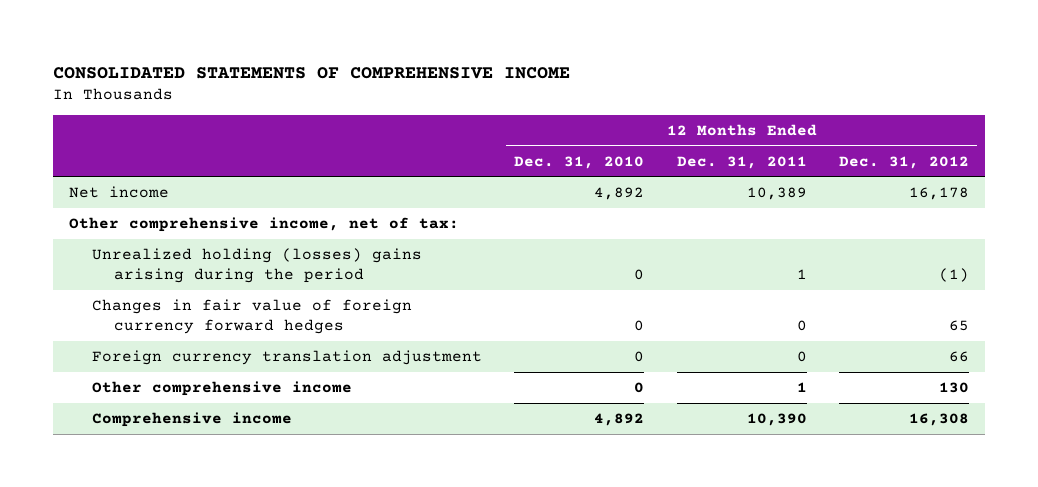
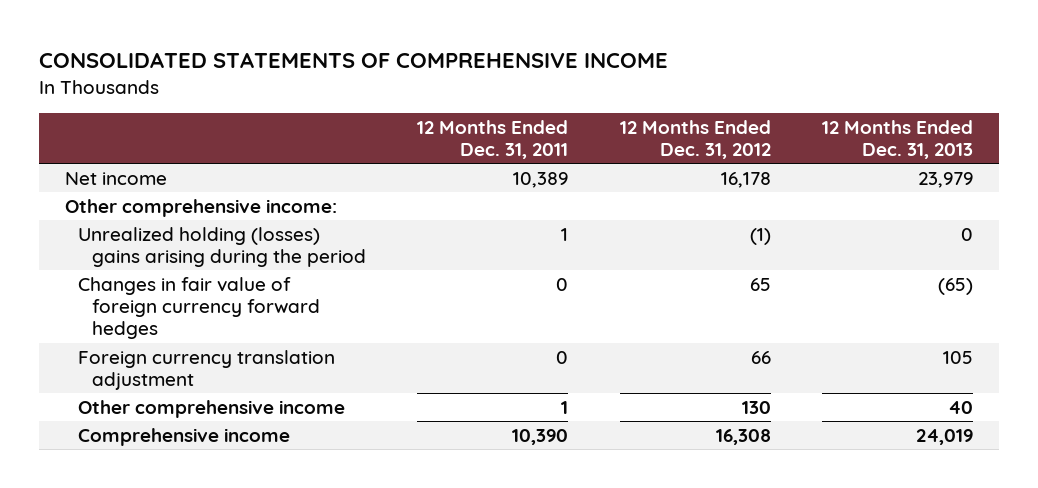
[514,155,645,169] Dec. 31, 2010 -> none
none -> [822,119,974,160] 12 Months Ended Dec. 31, 2013
[69,216,460,232] Other comprehensive income, net of tax: -> [64,198,337,217] Other comprehensive income:

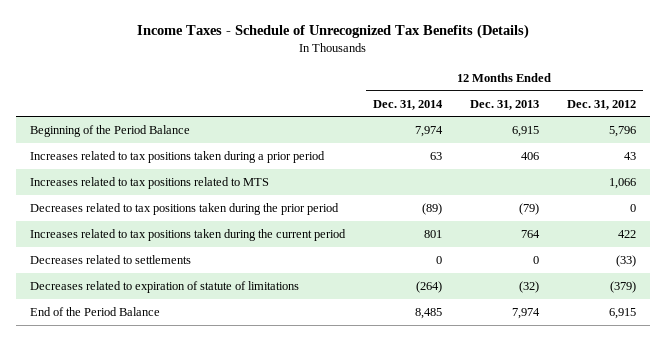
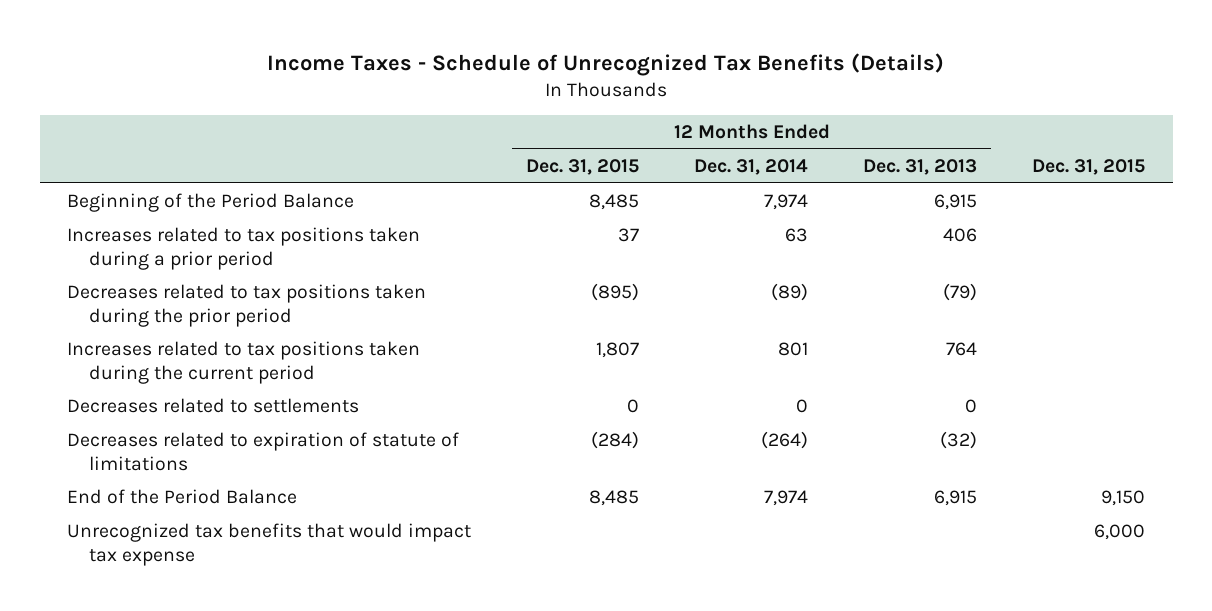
[566,99,636,110] Dec. 31, 2012 -> none
none -> [526,158,640,175] Dec. 31, 2015
none -> [1032,158,1146,175] Dec. 31, 2015
[29,176,269,189] Increases related to tax positions related to MTS -> none
[414,307,442,319] 8,485 -> [764,489,809,506] 7,974
[511,307,540,319] 7,974 -> [934,489,978,506] 6,915
none -> [67,522,472,566] Unrecognized tax benefits that would impact tax expense

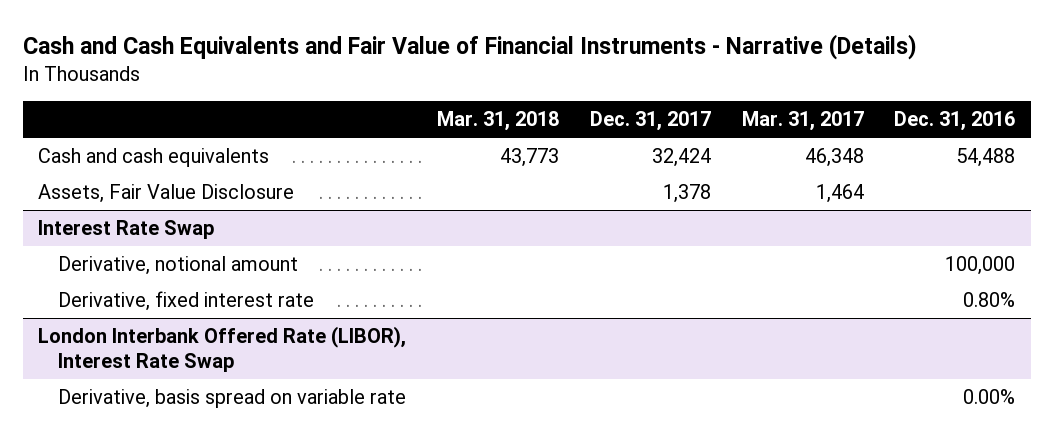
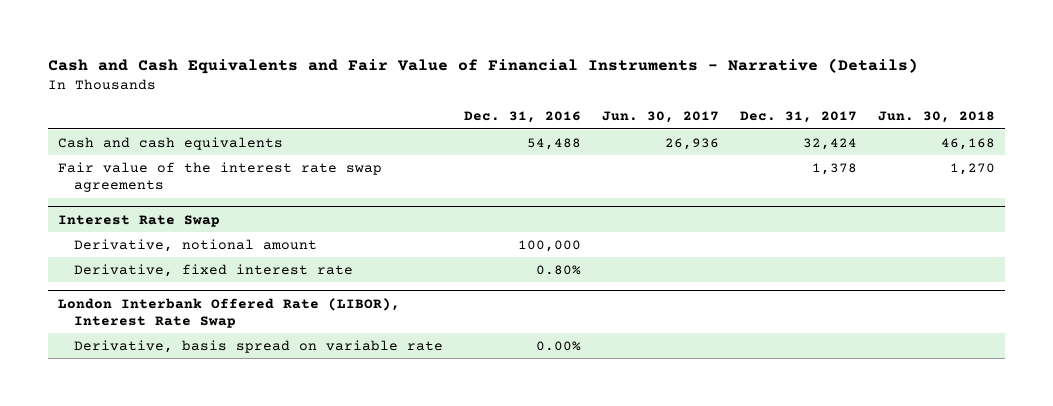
[437,111,560,132] Mar. 31, 2018 -> none
[741,111,864,132] Mar. 31, 2017 -> none
none -> [601,111,719,124] Jun. 30, 2017
none -> [877,111,995,124] Jun. 30, 2018
[38,184,295,204] Assets, Fair Value Disclosure -> [58,161,383,193] Fair value of the interest rate swap agreements

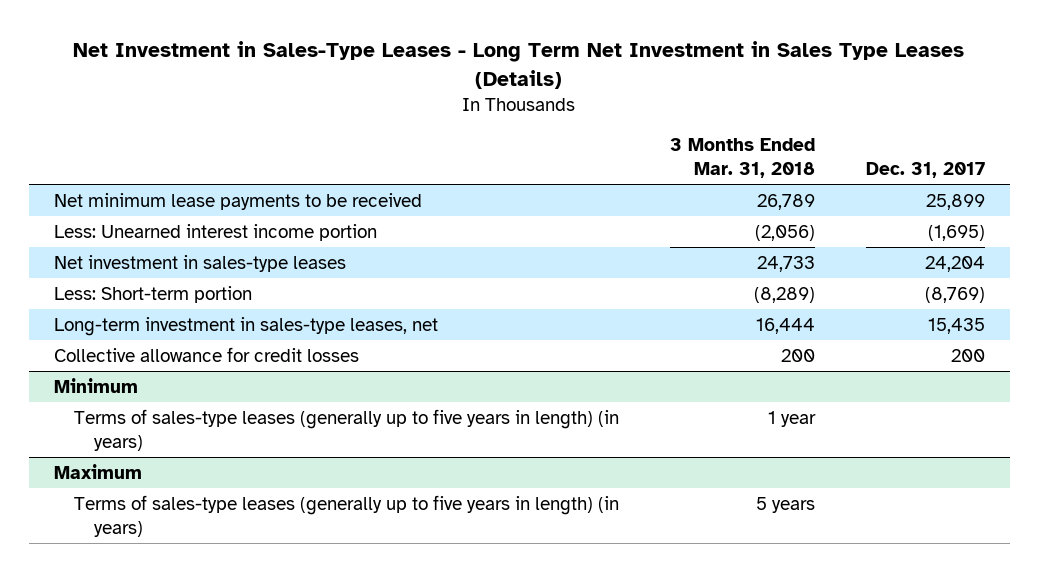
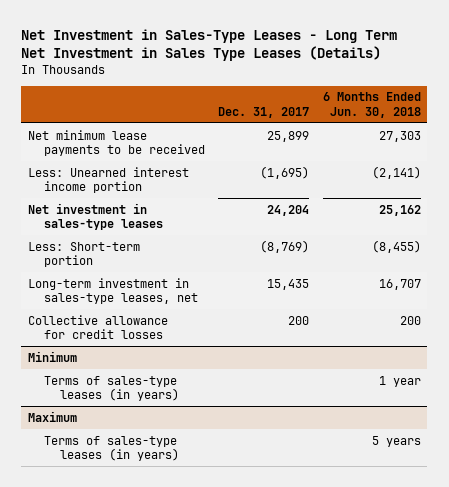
[669,138,815,178] 3 Months Ended Mar. 31, 2018 -> none
none -> [322,92,421,118] 6 Months Ended Jun. 30, 2018
[74,408,620,451] Terms of sales-type leases (generally up to five years in length) (in years) -> [43,375,179,401] Terms of sales-type leases (in years)
[74,494,620,537] Terms of sales-type leases (generally up to five years in length) (in years) -> [43,435,179,461] Terms of sales-type leases (in years)

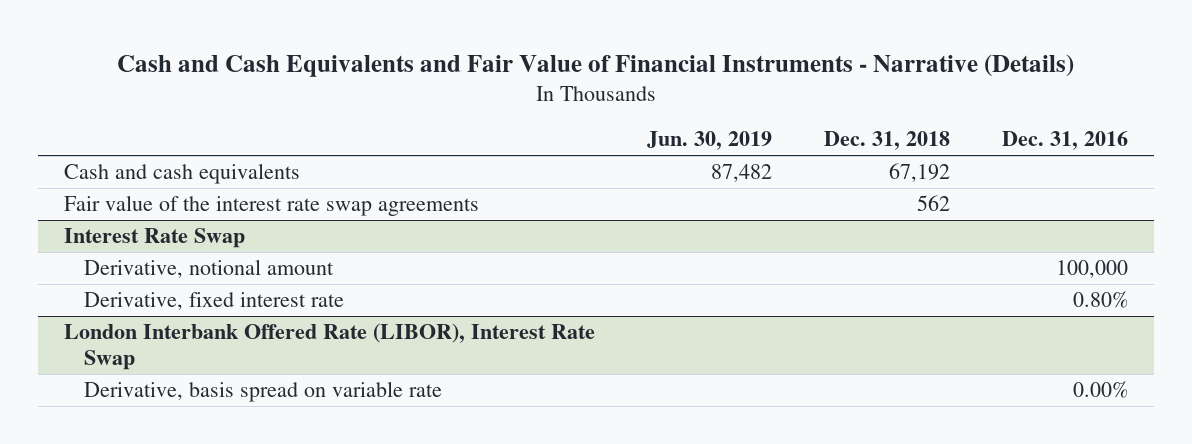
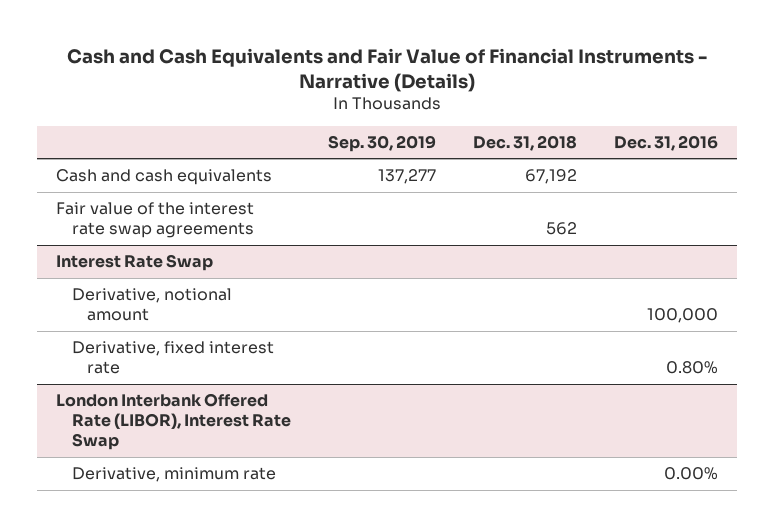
[647,131,773,151] Jun. 30, 2019 -> none
none -> [327,134,436,152] Sep. 30, 2019
[83,381,442,403] Derivative, basis spread on variable rate -> [71,467,276,483] Derivative, minimum rate

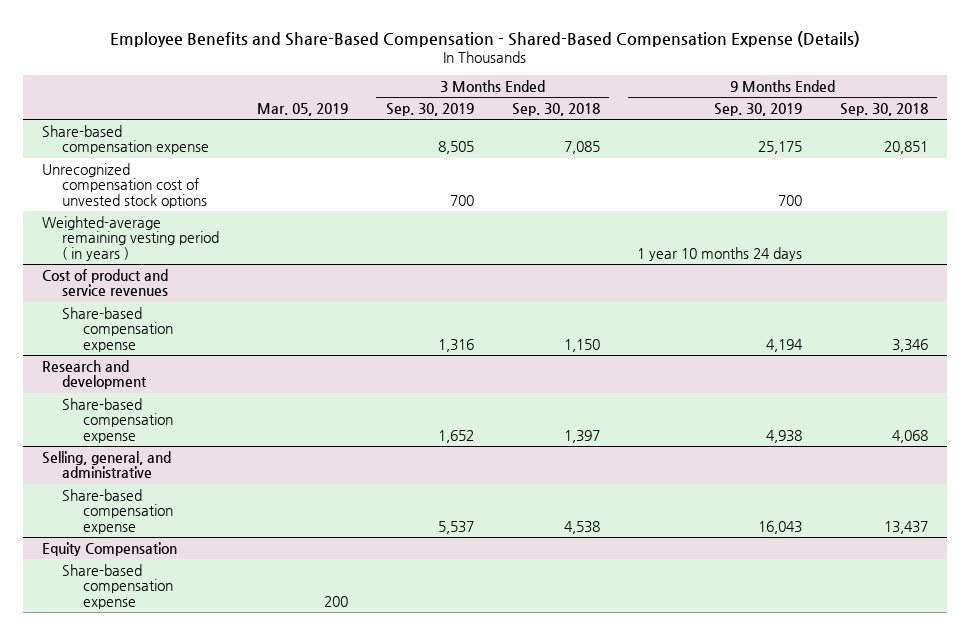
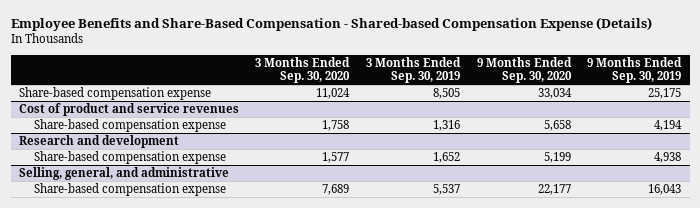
[110,30,861,47] Employee Benefits and Share-Based Compensation - Shared-Based Compensation Expense (Details) -> [10,17,652,32] Employee Benefits and Share-Based Compensation - Shared-based Compensation Expense (Details)
[257,102,349,116] Mar. 05, 2019 -> none
[511,102,600,116] Sep. 30, 2018 -> none
[840,102,929,116] Sep. 30, 2018 -> none
none -> [255,56,351,84] 3 Months Ended Sep. 30, 2020
none -> [476,56,572,84] 9 Months Ended Sep. 30, 2020
[42,162,208,208] Unrecognized compensation cost of unvested stock options -> none
[42,215,220,261] Weighted-average remaining vesting period ( in years ) -> none
[42,541,178,556] Equity Compensation -> none
[62,563,173,609] Share-based compensation expense -> none

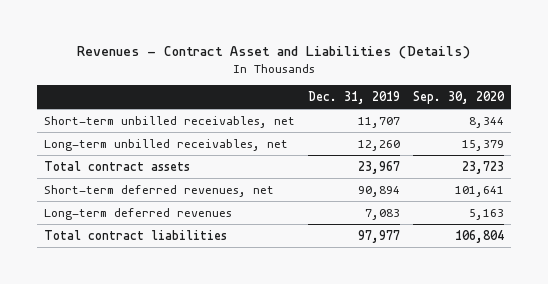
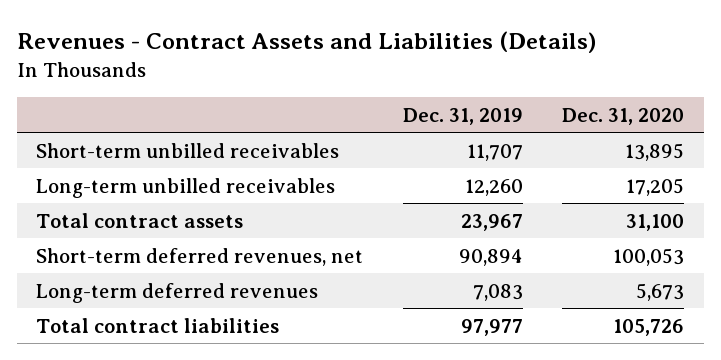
[77,46,471,60] Revenues - Contract Asset and Liabilities (Details) -> [16,30,596,53] Revenues - Contract Assets and Liabilities (Details)
[413,91,506,105] Sep. 30, 2020 -> none
none -> [562,107,685,125] Dec. 31, 2020
[43,115,295,128] Short-term unbilled receivables, net -> [36,142,340,158] Short-term unbilled receivables
[43,138,288,151] Long-term unbilled receivables, net -> [36,177,336,198] Long-term unbilled receivables

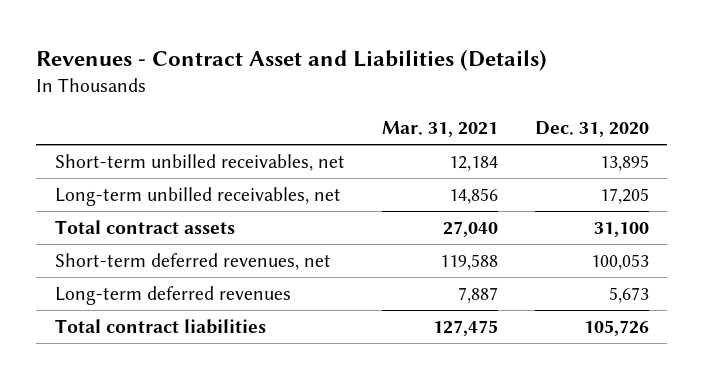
[16,30,596,53] Revenues - Contract Assets and Liabilities (Details) -> [36,50,548,72] Revenues - Contract Asset and Liabilities (Details)
[402,107,523,125] Dec. 31, 2019 -> none
none -> [381,121,498,138] Mar. 31, 2021
[36,142,340,158] Short-term unbilled receivables -> [54,153,345,171] Short-term unbilled receivables, net
[36,177,336,198] Long-term unbilled receivables -> [54,186,341,206] Long-term unbilled receivables, net

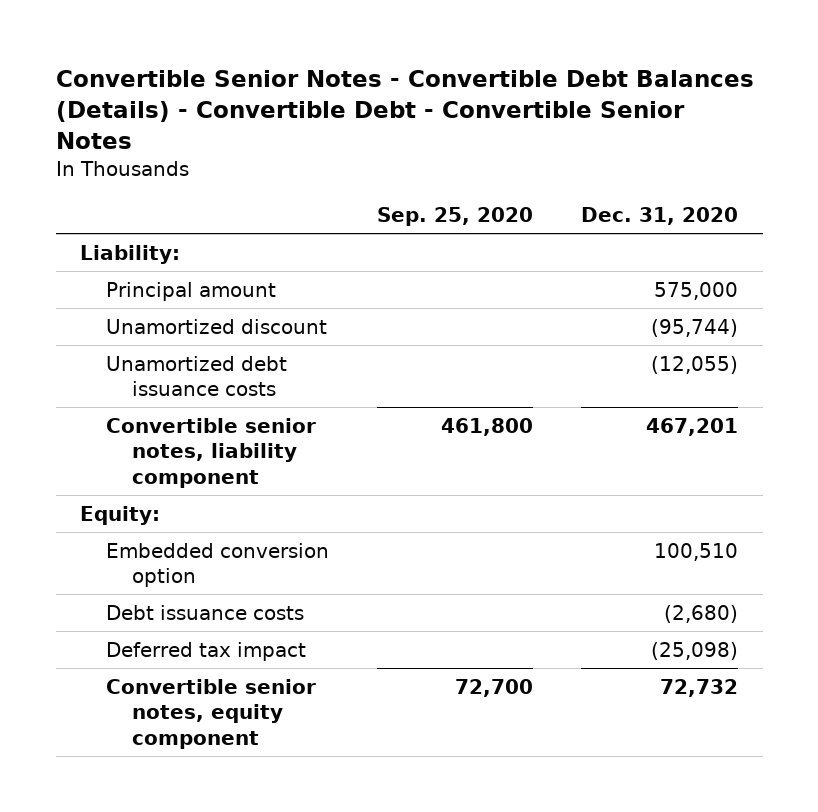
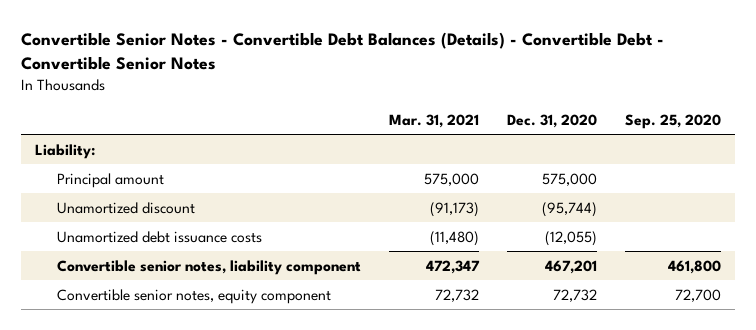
none -> [388,113,479,128] Mar. 31, 2021
[79,505,160,525] Equity: -> none
[106,542,330,588] Embedded conversion option -> none
[106,604,305,620] Debt issuance costs -> none
[106,641,307,661] Deferred tax impact -> none

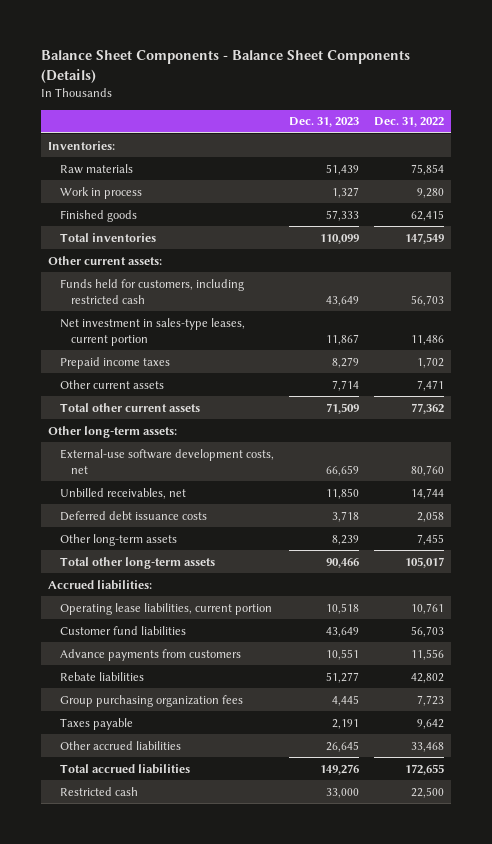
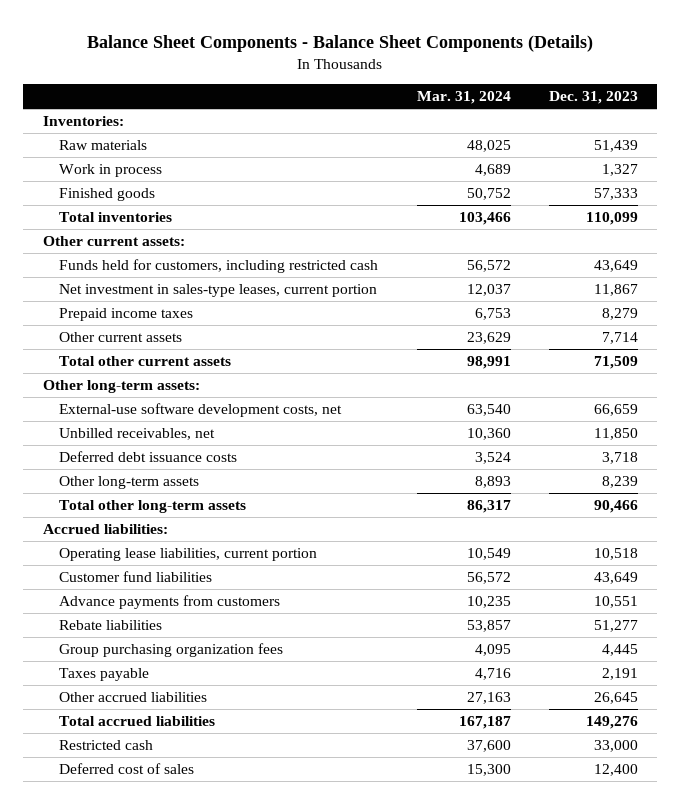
[373,117,444,128] Dec. 31, 2022 -> none
none -> [416,91,511,105] Mar. 31, 2024
none -> [59,763,195,775] Deferred cost of sales

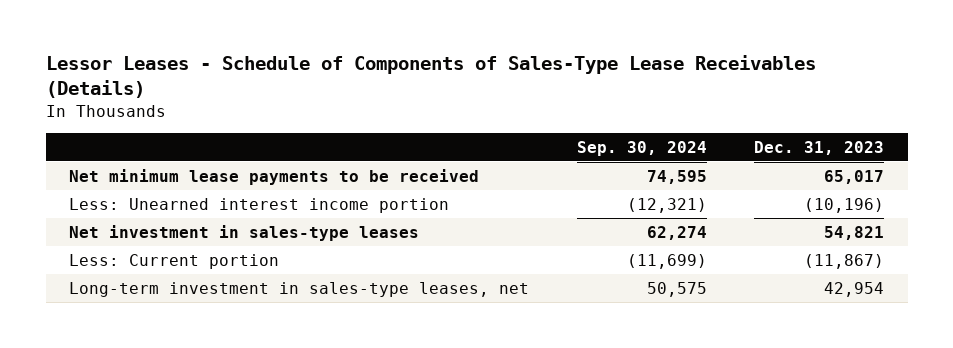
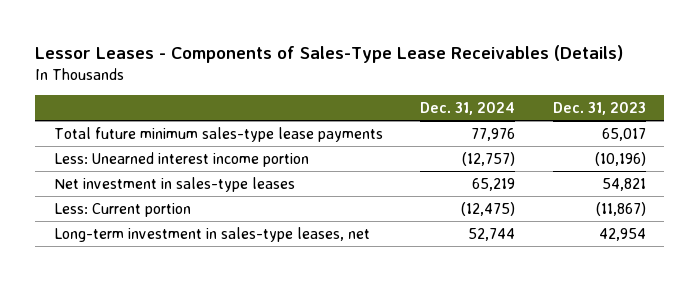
[45,55,816,99] Lessor Leases - Schedule of Components of Sales-Type Lease Receivables (Details) -> [34,44,623,63] Lessor Leases - Components of Sales-Type Lease Receivables (Details)
[576,140,707,156] Sep. 30, 2024 -> none
none -> [420,102,516,116] Dec. 31, 2024
[69,168,480,185] Net minimum lease payments to be received -> [53,126,383,142] Total future minimum sales-type lease payments

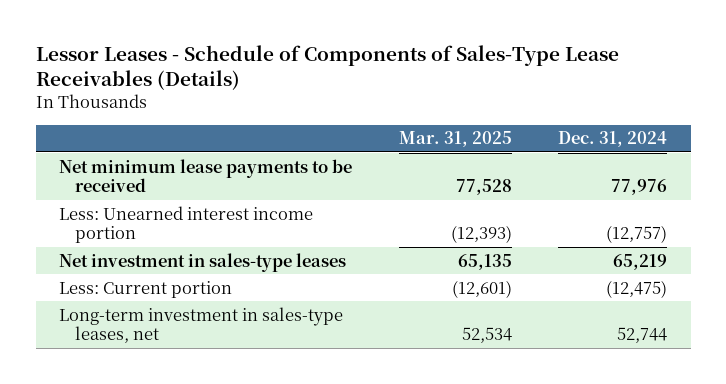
[34,44,623,63] Lessor Leases - Components of Sales-Type Lease Receivables (Details) -> [35,44,619,91] Lessor Leases - Schedule of Components of Sales-Type Lease Receivables (Details)
[552,102,646,116] Dec. 31, 2023 -> none
none -> [398,131,512,148] Mar. 31, 2025
[53,126,383,142] Total future minimum sales-type lease payments -> [58,158,352,193] Net minimum lease payments to be received

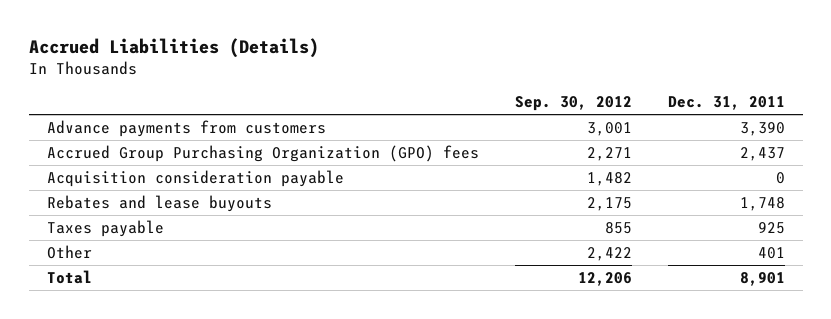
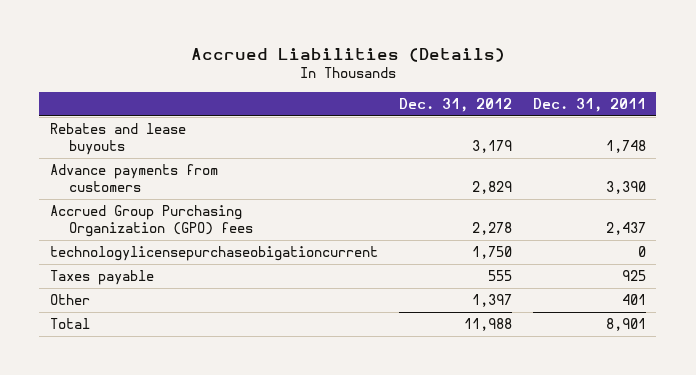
[514,96,632,112] Sep. 30, 2012 -> none
none -> [398,97,512,112] Dec. 31, 2012
[46,194,272,212] Rebates and lease buyouts -> [49,123,186,155] Rebates and lease buyouts
[46,169,344,187] Acquisition consideration payable -> none
none -> [49,246,378,262] technologylicensepurchaseobigationcurrent

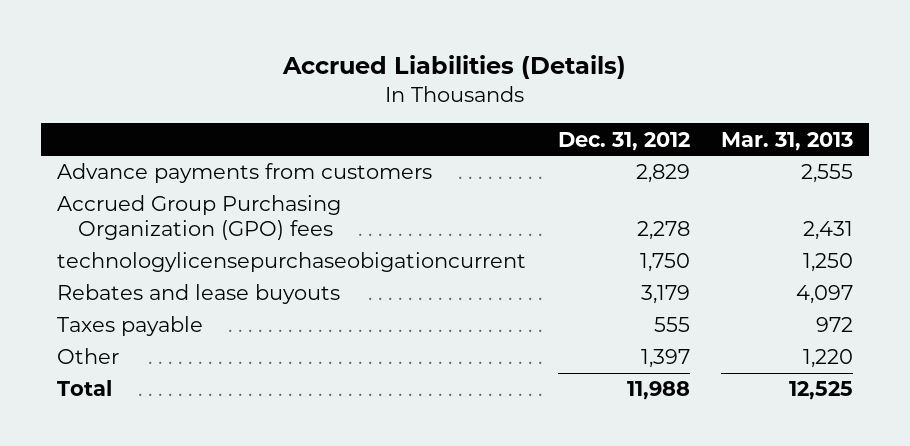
[532,97,646,112] Dec. 31, 2011 -> none
none -> [721,131,854,151] Mar. 31, 2013
[49,123,186,155] Rebates and lease buyouts -> [57,284,341,305] Rebates and lease buyouts

